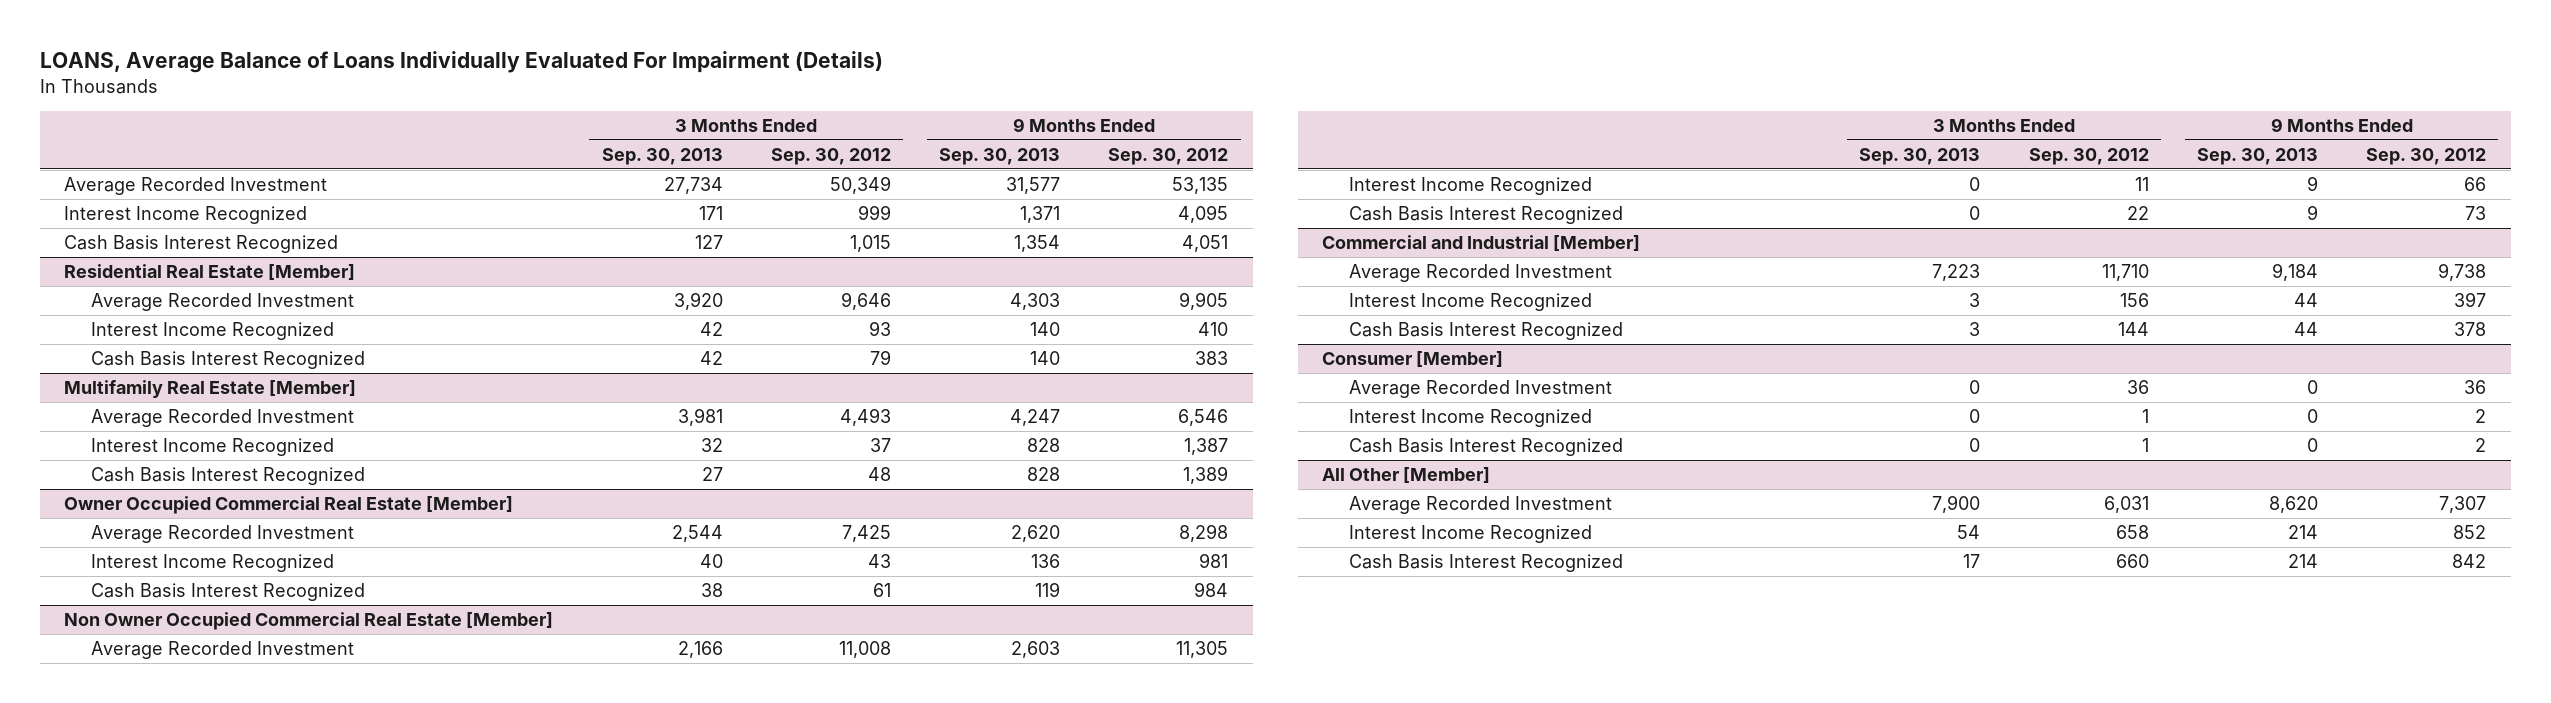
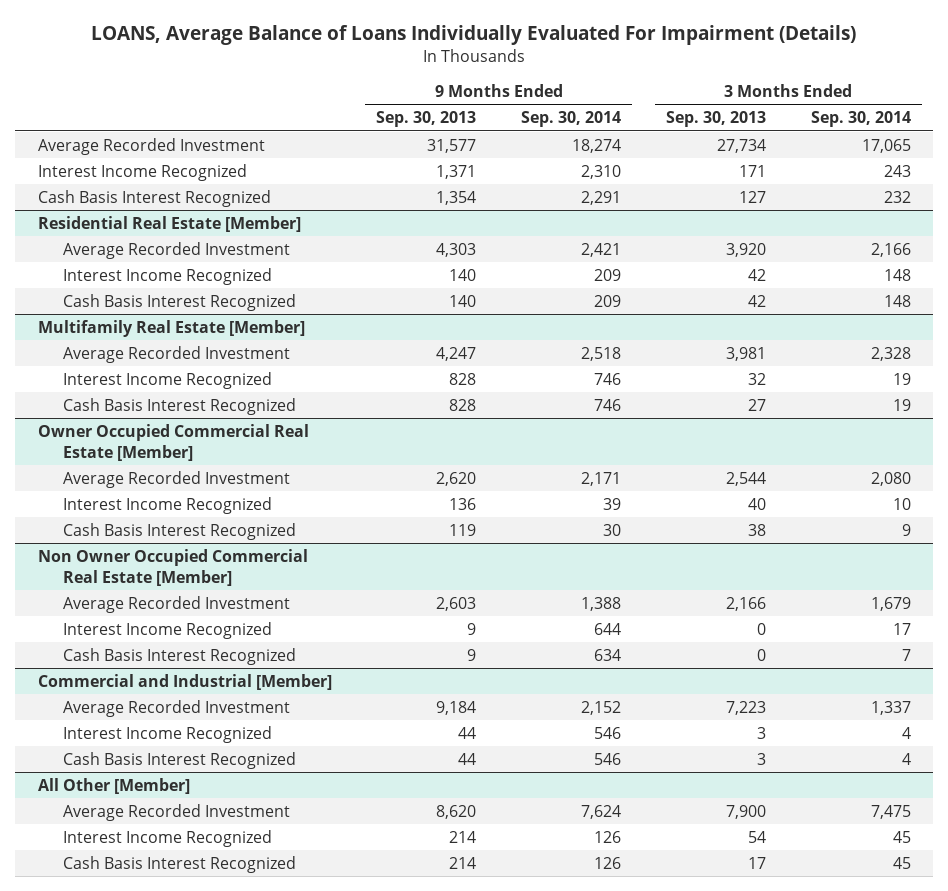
[770,147,891,165] Sep. 30, 2012 -> none
[1108,147,1229,165] Sep. 30, 2012 -> none
none -> [521,111,622,128] Sep. 30, 2014
none -> [810,111,911,128] Sep. 30, 2014
[1322,351,1504,369] Consumer [Member] -> none
[1348,380,1612,399] Average Recorded Investment -> none
[1348,409,1592,428] Interest Income Recognized -> none
[1348,438,1623,457] Cash Basis Interest Recognized -> none

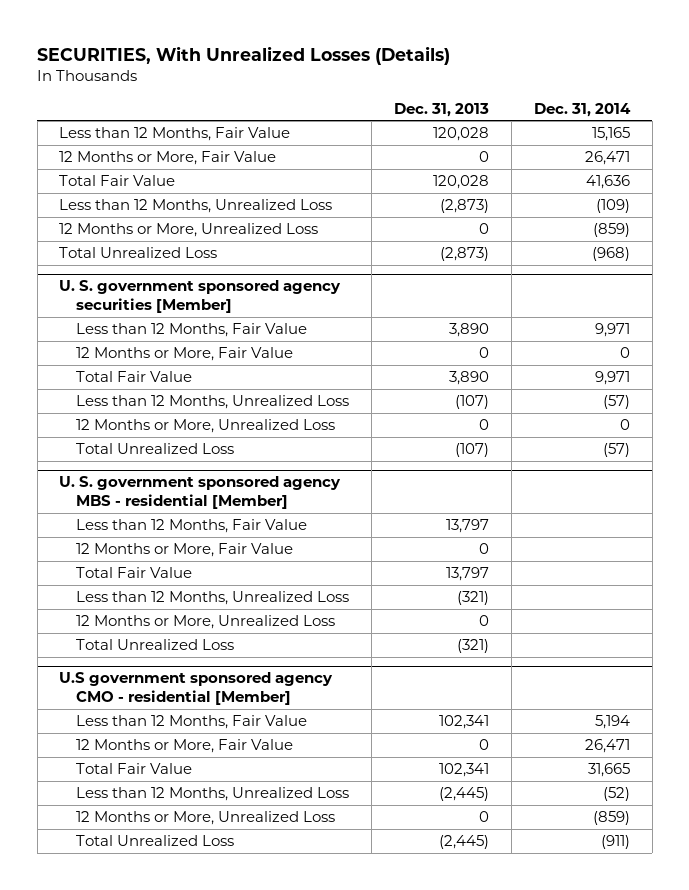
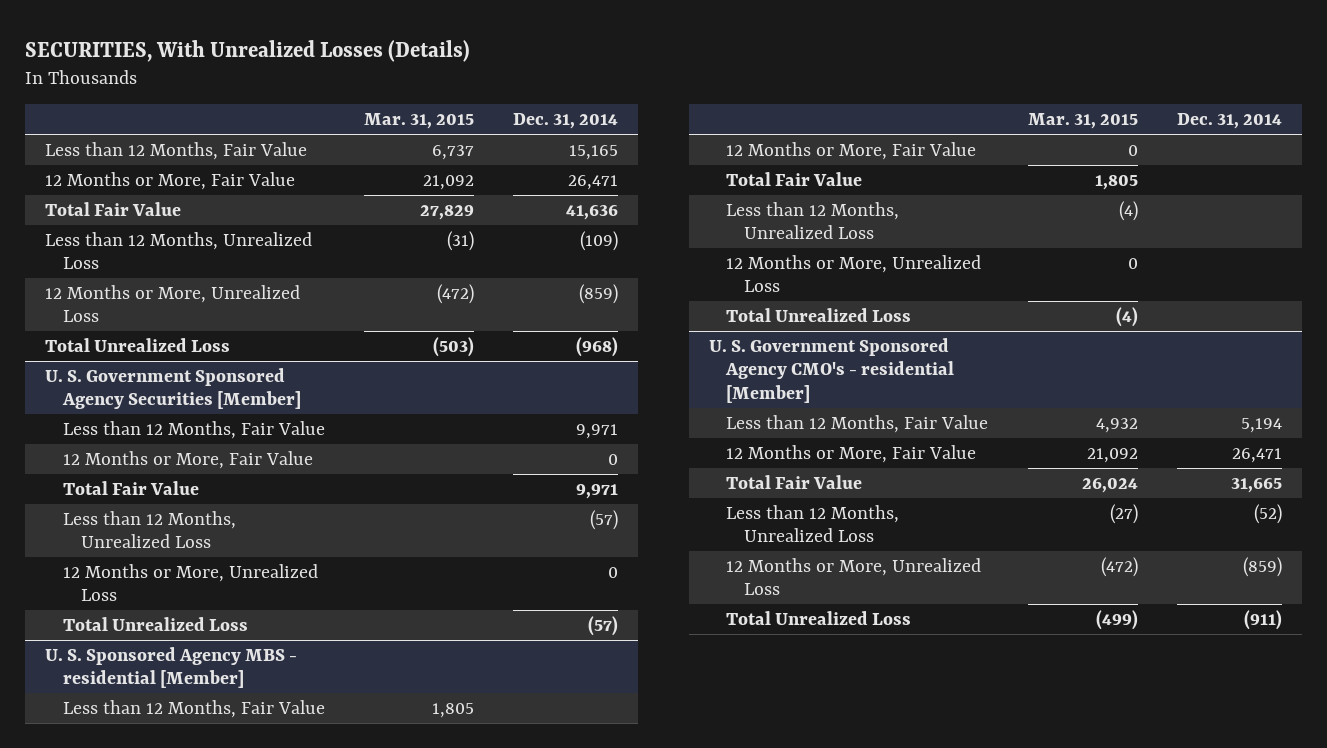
[394,102,490,117] Dec. 31, 2013 -> none
none -> [364,112,475,129] Mar. 31, 2015
[59,280,342,314] U. S. government sponsored agency securities [Member] -> [44,367,301,410] U. S. Government Sponsored Agency Securities [Member]
[59,476,342,510] U. S. government sponsored agency MBS - residential [Member] -> [44,646,297,689] U. S. Sponsored Agency MBS - residential [Member]
[59,672,334,706] U.S government sponsored agency CMO - residential [Member] -> [708,337,955,404] U. S. Government Sponsored Agency CMO's - residential [Member]

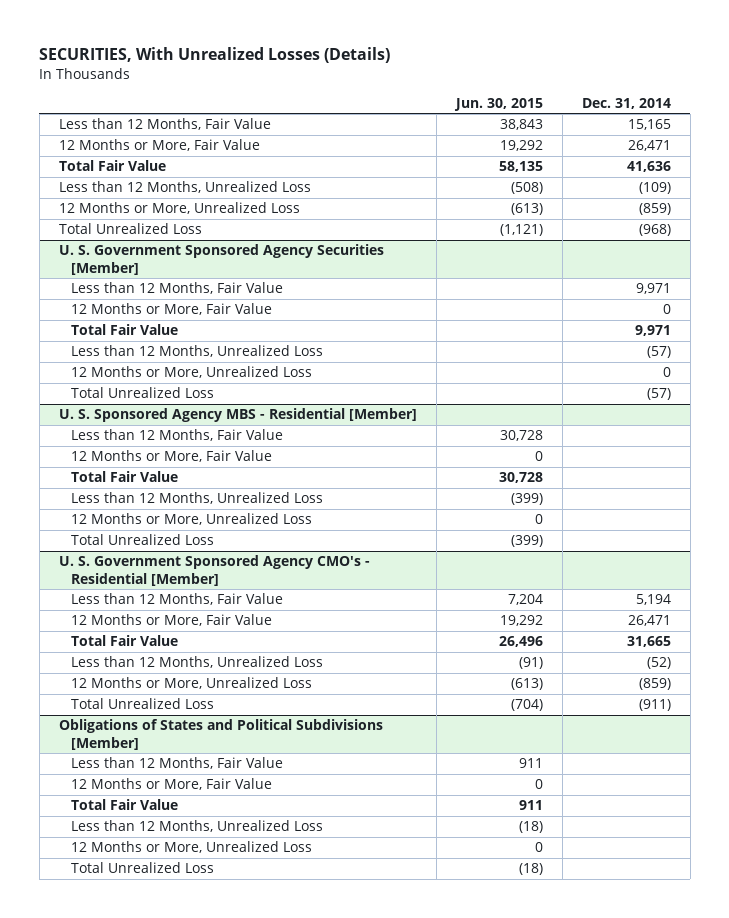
[364,112,475,129] Mar. 31, 2015 -> none
none -> [453,97,543,111] Jun. 30, 2015
[44,646,297,689] U. S. Sponsored Agency MBS - residential [Member] -> [58,408,417,423] U. S. Sponsored Agency MBS - Residential [Member]
[708,337,955,404] U. S. Government Sponsored Agency CMO's - residential [Member] -> [58,555,370,586] U. S. Government Sponsored Agency CMO's - Residential [Member]
none -> [58,719,383,750] Obligations of States and Political Subdivisions [Member]
none -> [70,757,283,770] Less than 12 Months, Fair Value
none -> [70,778,272,791] 12 Months or More, Fair Value
none -> [70,799,178,811] Total Fair Value
none -> [70,820,323,833] Less than 12 Months, Unrealized Loss
none -> [70,841,312,854] 12 Months or More, Unrealized Loss
none -> [70,862,214,874] Total Unrealized Loss

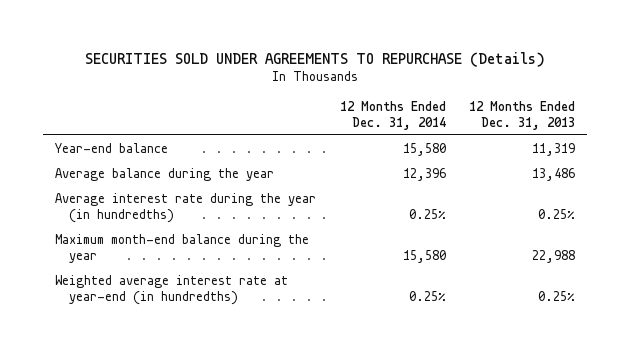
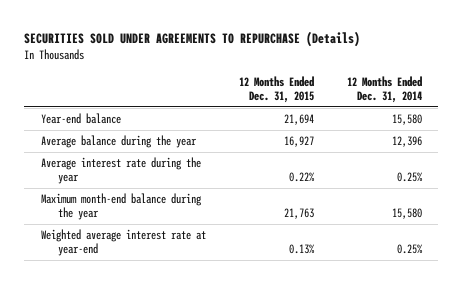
[469,101,576,130] 12 Months Ended Dec. 31, 2013 -> none
none -> [238,75,314,103] 12 Months Ended Dec. 31, 2015
[55,192,317,223] Average interest rate during the year (in hundredths) -> [40,156,201,185] Average interest rate during the year
[55,274,289,305] Weighted average interest rate at year-end (in hundredths) -> [40,228,206,257] Weighted average interest rate at year-end

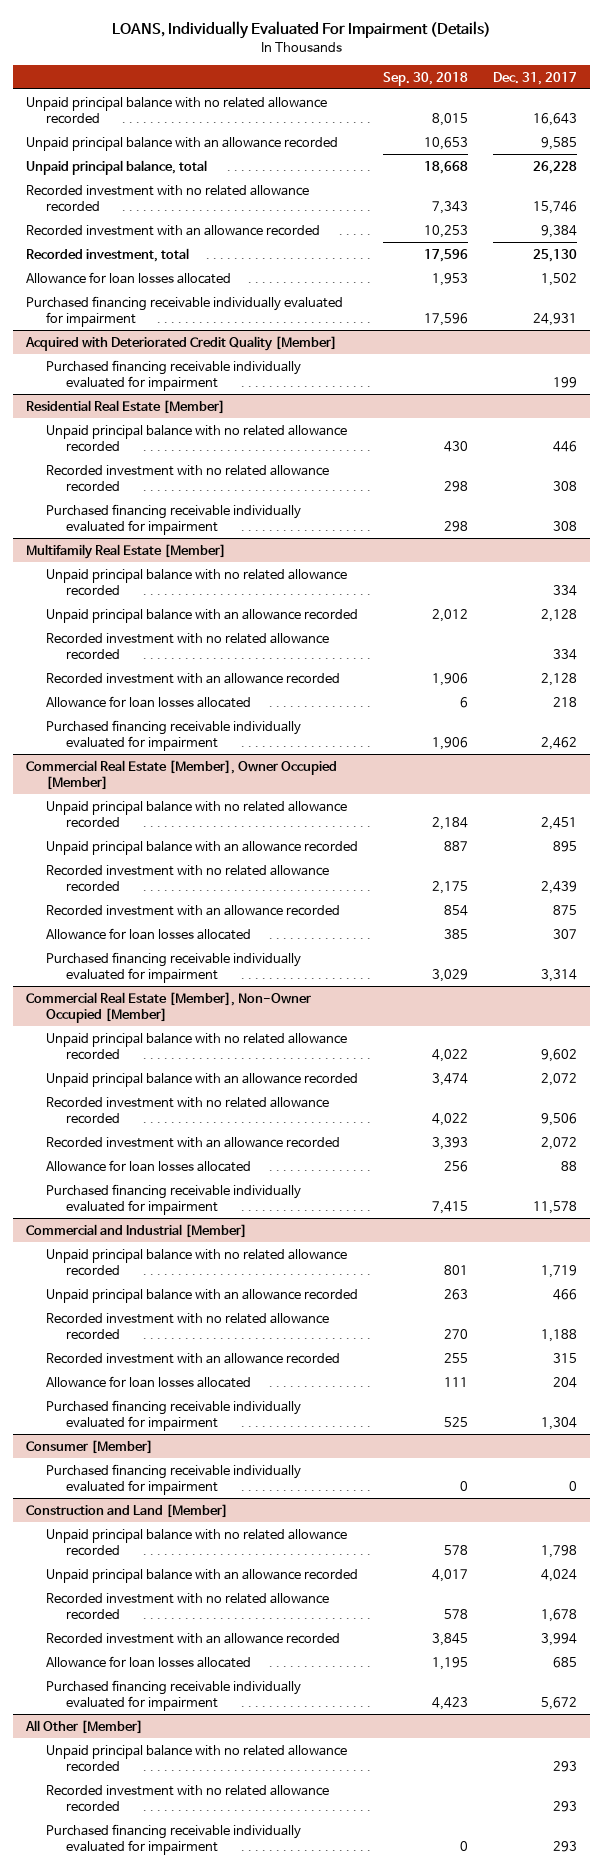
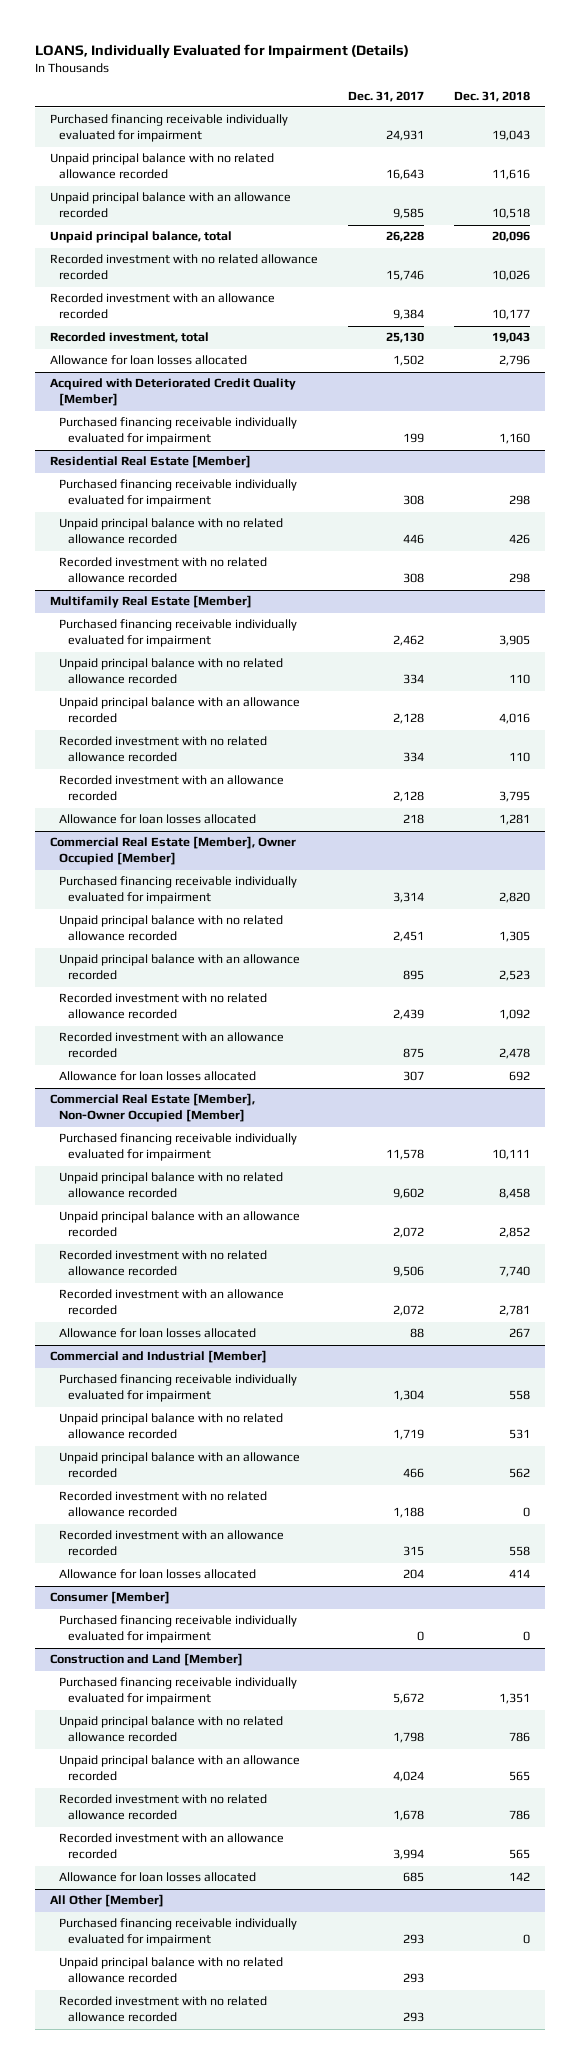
[111,20,491,39] LOANS, Individually Evaluated For Impairment (Details) -> [35,43,410,59] LOANS, Individually Evaluated for Impairment (Details)
[383,71,469,86] Sep. 30, 2018 -> none
none -> [454,90,531,102] Dec. 31, 2018
[25,295,343,328] Purchased financing receivable individually evaluated for impairment -> [50,114,289,143] Purchased financing receivable individually evaluated for impairment
[45,503,301,536] Purchased financing receivable individually evaluated for impairment -> [59,479,298,508] Purchased financing receivable individually evaluated for impairment
[45,719,301,752] Purchased financing receivable individually evaluated for impairment -> [59,619,298,648] Purchased financing receivable individually evaluated for impairment
[45,951,301,984] Purchased financing receivable individually evaluated for impairment -> [59,876,298,905] Purchased financing receivable individually evaluated for impairment
[45,1183,301,1216] Purchased financing receivable individually evaluated for impairment -> [59,1133,298,1162] Purchased financing receivable individually evaluated for impairment
[45,1399,301,1432] Purchased financing receivable individually evaluated for impairment -> [59,1374,298,1403] Purchased financing receivable individually evaluated for impairment
[45,1679,301,1712] Purchased financing receivable individually evaluated for impairment -> [59,1677,298,1706] Purchased financing receivable individually evaluated for impairment
[45,1823,301,1856] Purchased financing receivable individually evaluated for impairment -> [59,1918,298,1947] Purchased financing receivable individually evaluated for impairment

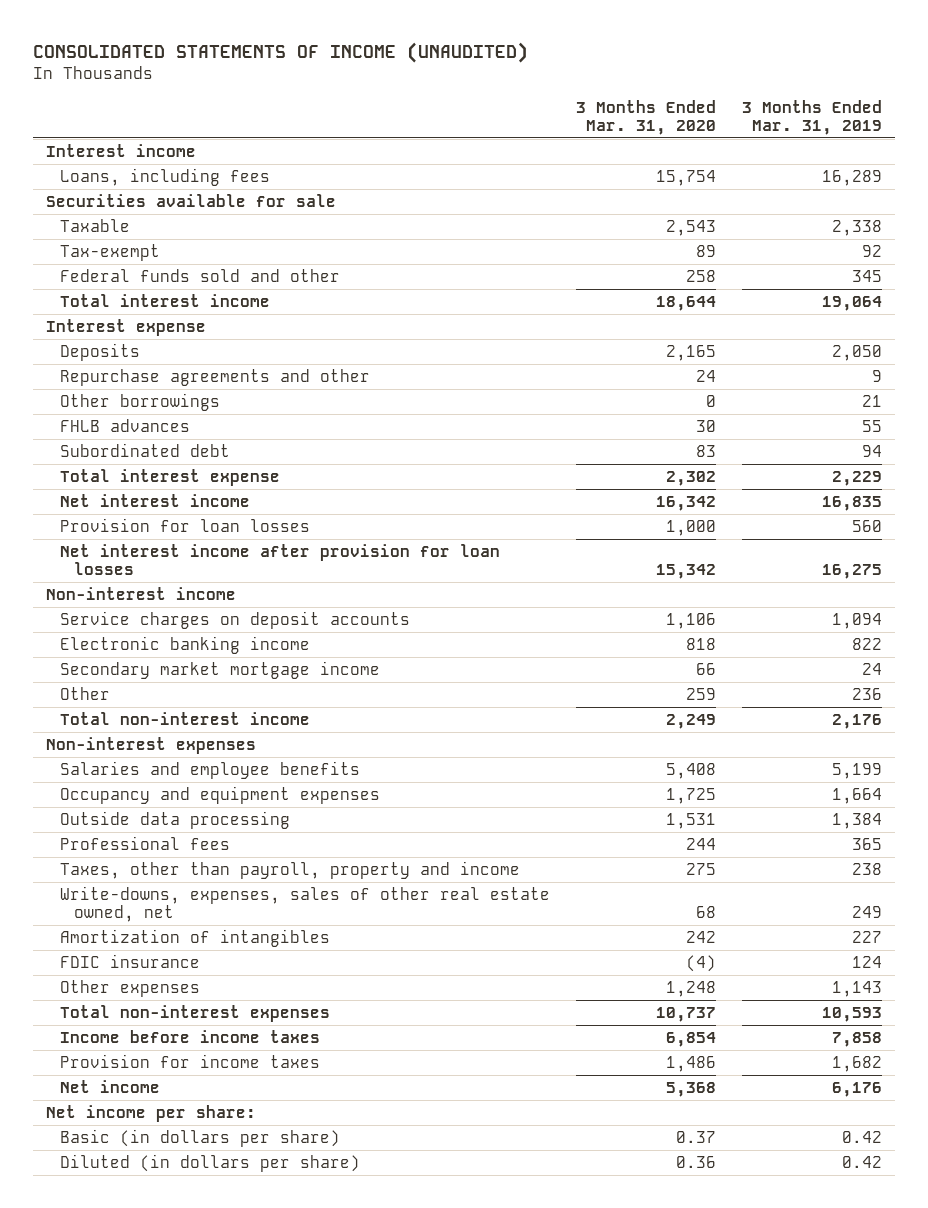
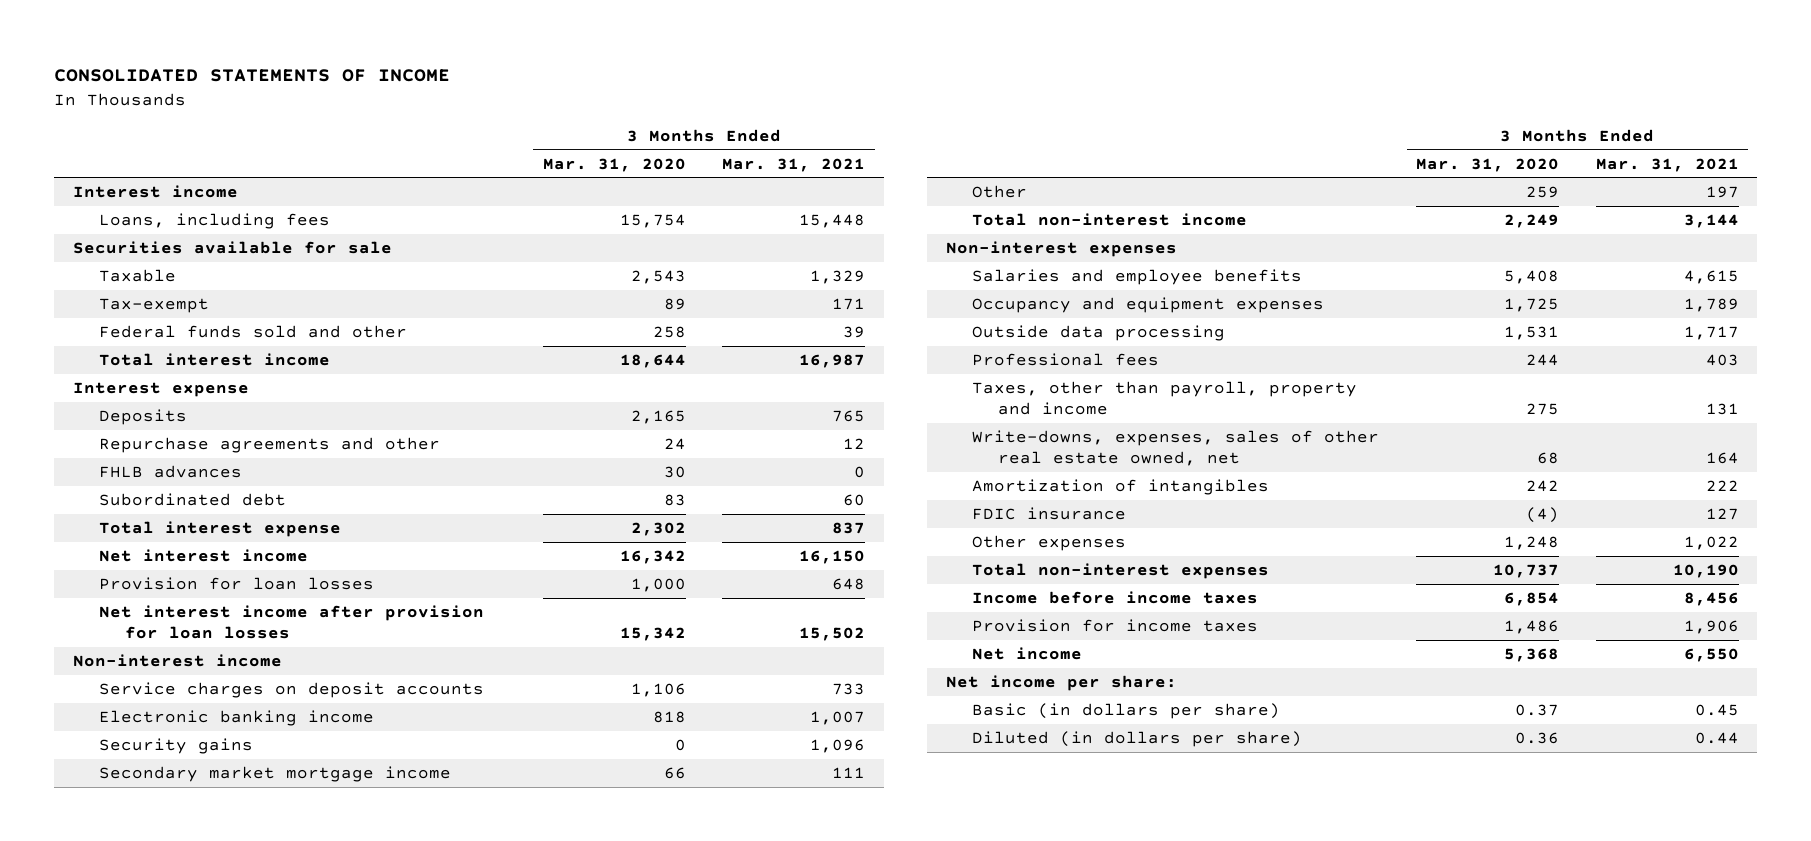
[33,41,529,63] CONSOLIDATED STATEMENTS OF INCOME (UNAUDITED) -> [54,69,451,83] CONSOLIDATED STATEMENTS OF INCOME
[741,99,882,135] 3 Months Ended Mar. 31, 2019 -> none
none -> [722,157,866,172] Mar. 31, 2021
[60,393,221,412] Other borrowings -> none
none -> [98,737,253,754] Security gains

